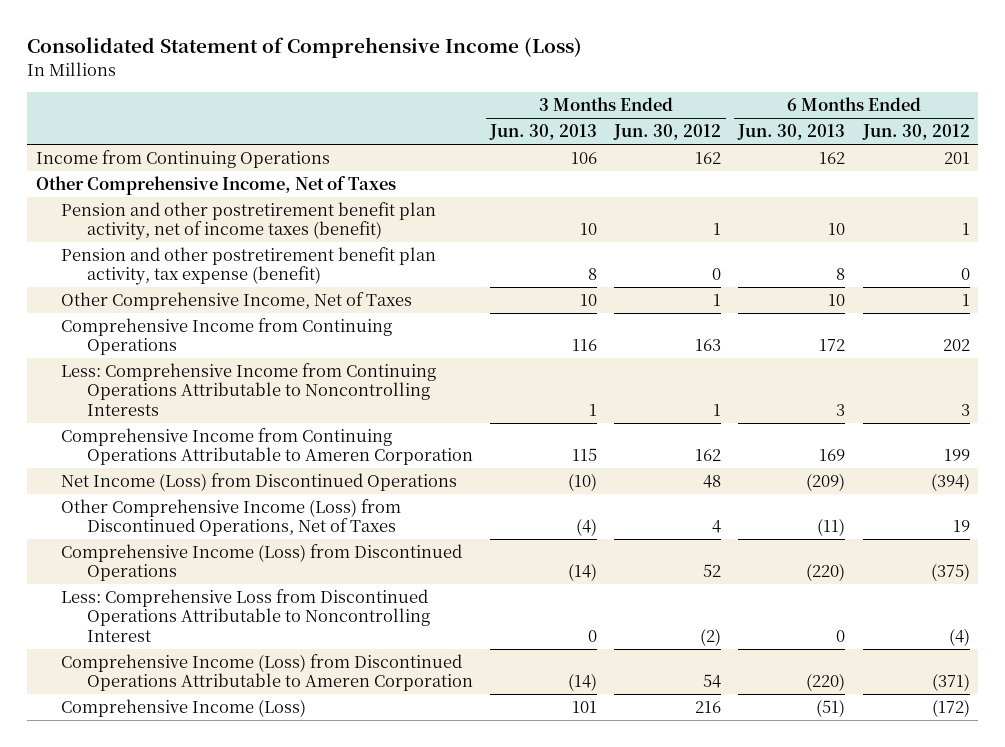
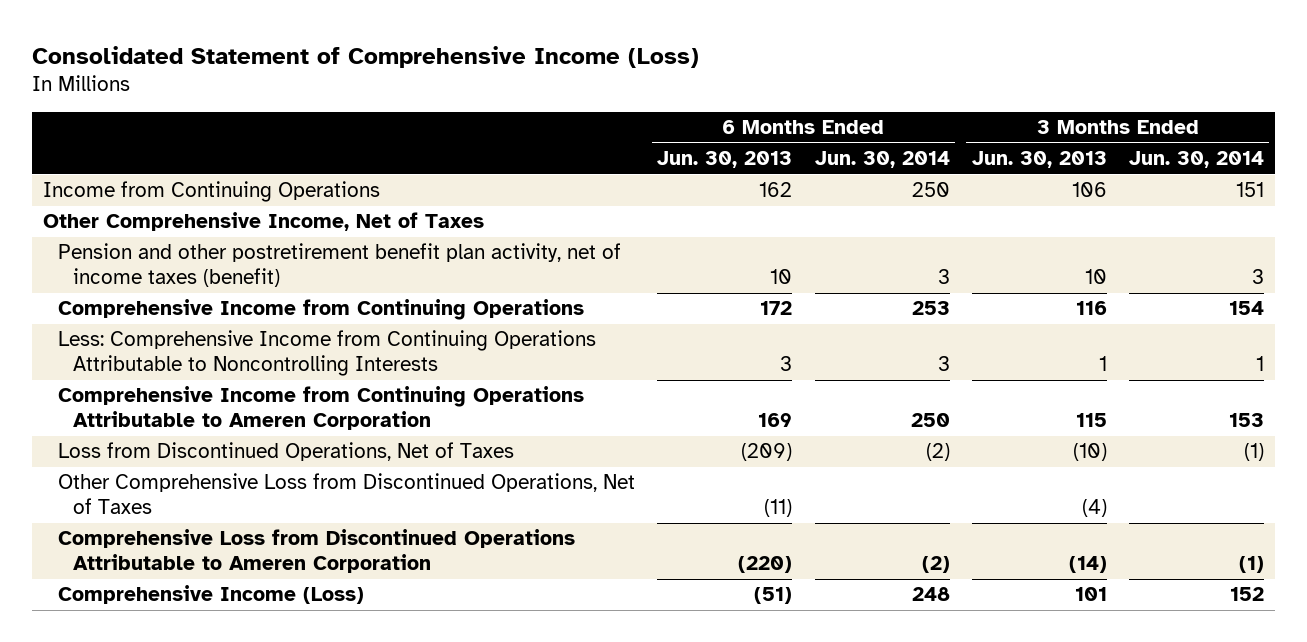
[613,124,722,141] Jun. 30, 2012 -> none
[861,124,970,141] Jun. 30, 2012 -> none
none -> [814,151,950,169] Jun. 30, 2014
none -> [1128,151,1264,169] Jun. 30, 2014
[61,247,437,286] Pension and other postretirement benefit plan activity, tax expense (benefit) -> none
[61,292,413,311] Other Comprehensive Income, Net of Taxes -> none
[61,544,463,582] Comprehensive Income (Loss) from Discontinued Operations -> none
[61,589,430,642] Less: Comprehensive Loss from Discontinued Operations Attributable to Noncontrolling Interest -> none
[61,473,458,492] Net Income (Loss) from Discontinued Operations -> [58,442,515,462] Loss from Discontinued Operations, Net of Taxes
[61,499,402,537] Other Comprehensive Income (Loss) from Discontinued Operations, Net of Taxes -> [58,473,636,515] Other Comprehensive Loss from Discontinued Operations, Net of Taxes
[61,654,473,692] Comprehensive Income (Loss) from Discontinued Operations Attributable to Ameren Corporation -> [58,529,576,574] Comprehensive Loss from Discontinued Operations Attributable to Ameren Corporation

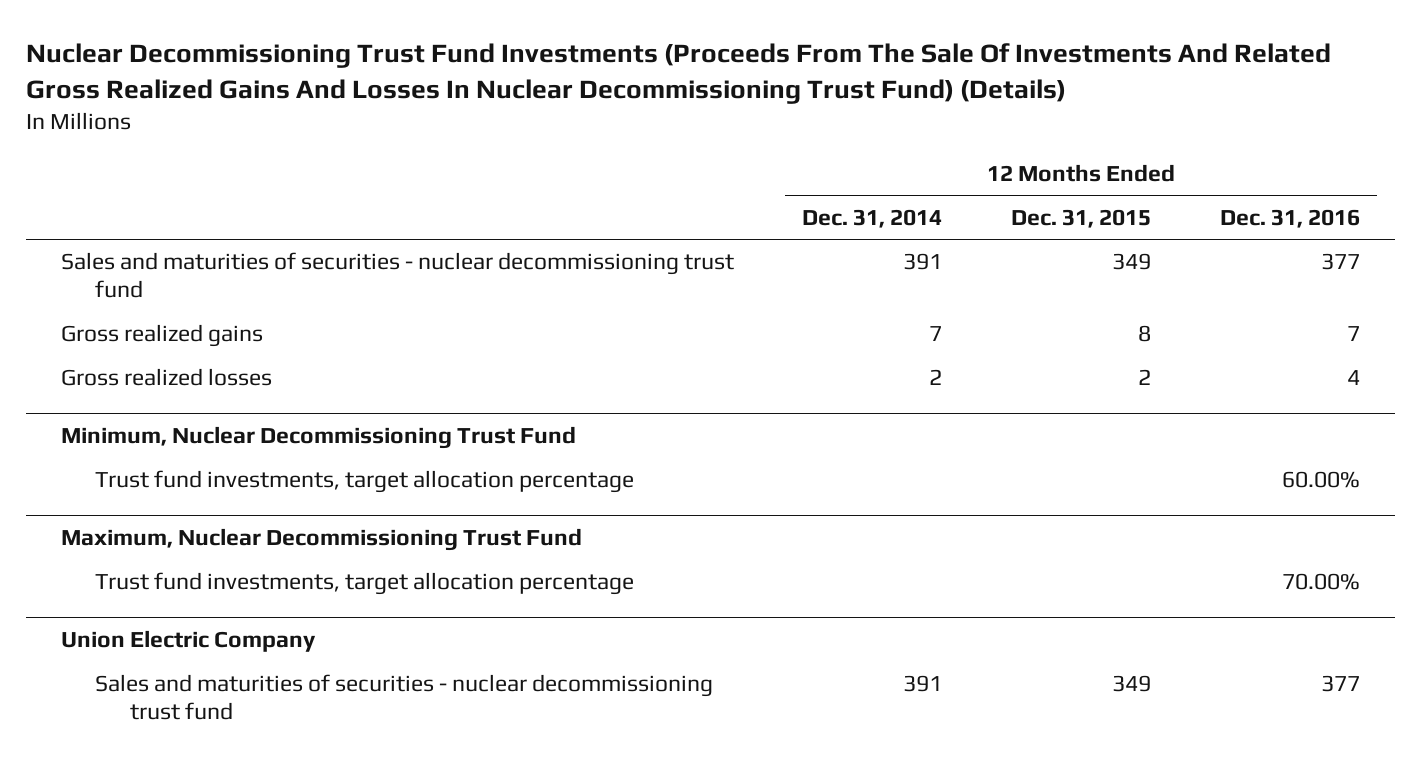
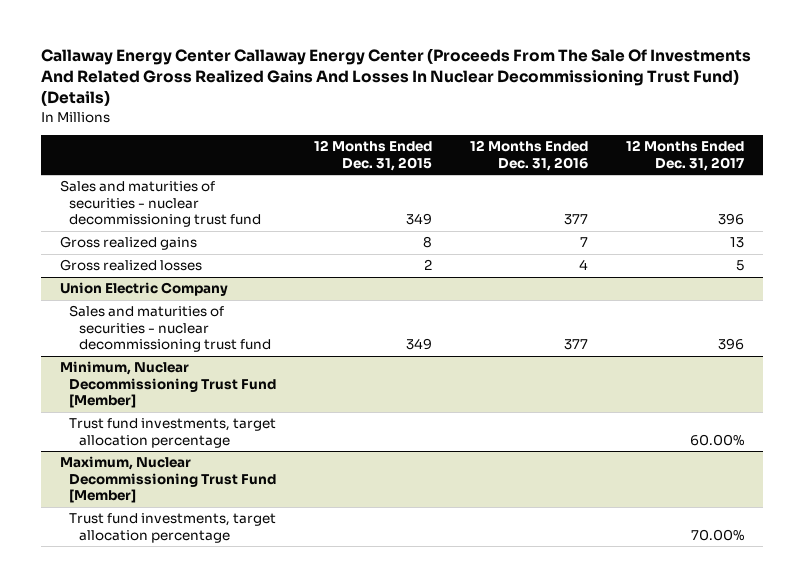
[26,42,1332,104] Nuclear Decommissioning Trust Fund Investments (Proceeds From The Sale Of Investments And Related Gross Realized Gains And Losses In Nuclear Decommissioning Trust Fund) (Details) -> [40,48,751,107] Callaway Energy Center Callaway Energy Center (Proceeds From The Sale Of Investments And Related Gross Realized Gains And Losses In Nuclear Decommissioning Trust Fund) (Details)
[802,208,943,228] Dec. 31, 2014 -> none
none -> [626,140,745,171] 12 Months Ended Dec. 31, 2017
[60,426,576,450] Minimum, Nuclear Decommissioning Trust Fund -> none
[95,470,635,494] Trust fund investments, target allocation percentage -> none
[60,528,582,552] Maximum, Nuclear Decommissioning Trust Fund -> none
[95,572,635,596] Trust fund investments, target allocation percentage -> none
none -> [59,361,277,409] Minimum, Nuclear Decommissioning Trust Fund [Member]
none -> [69,418,277,448] Trust fund investments, target allocation percentage
none -> [59,456,277,504] Maximum, Nuclear Decommissioning Trust Fund [Member]
none -> [69,513,277,543] Trust fund investments, target allocation percentage

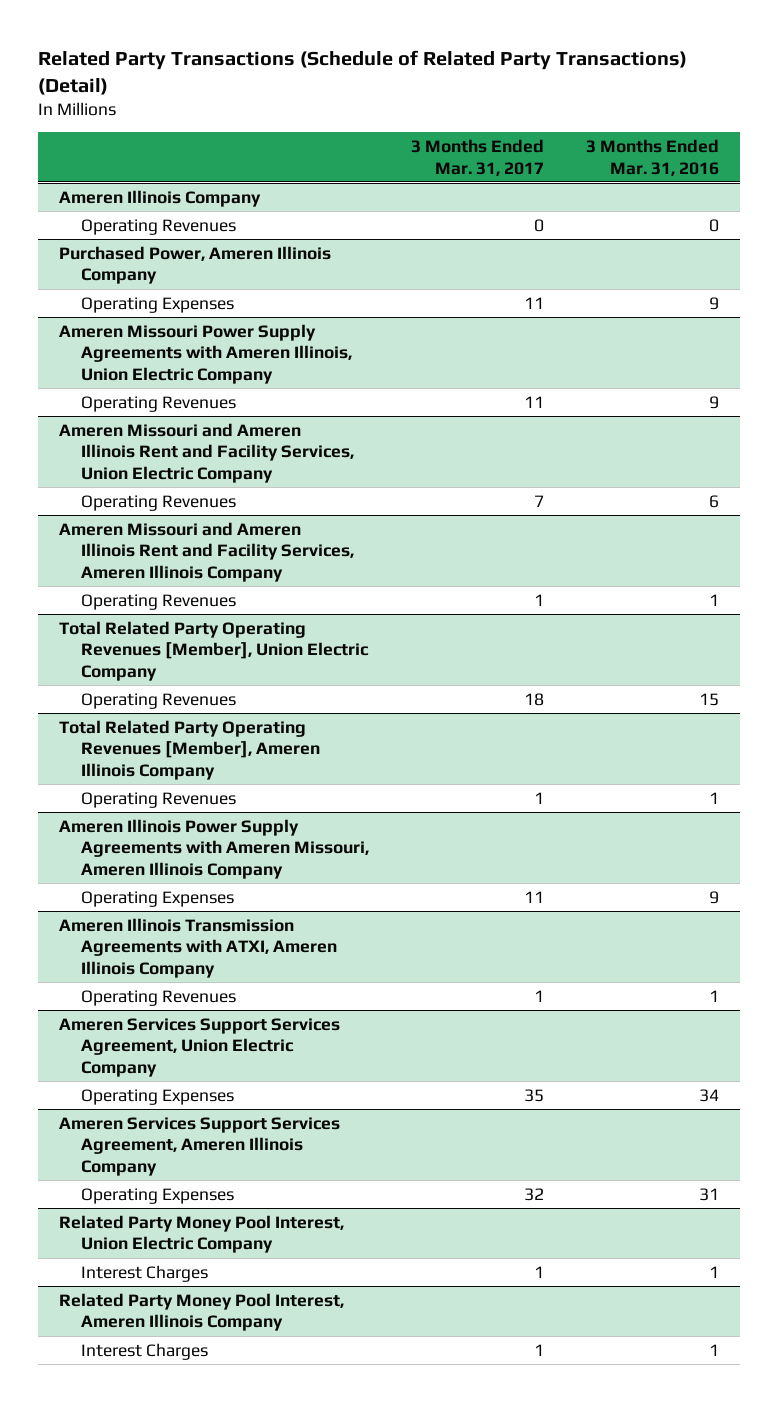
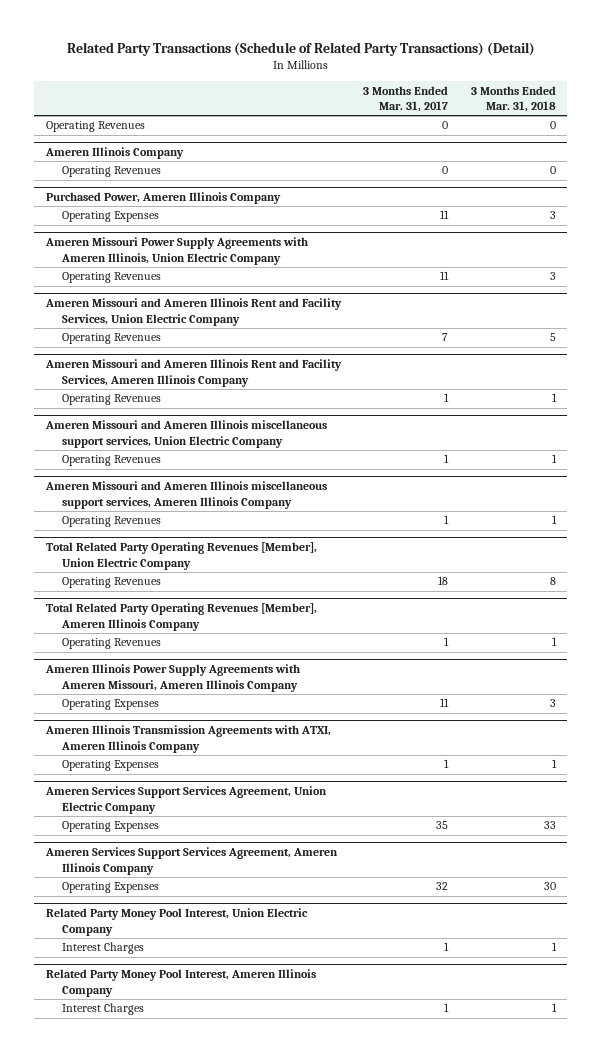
[585,138,719,176] 3 Months Ended Mar. 31, 2016 -> none
none -> [471,85,557,113] 3 Months Ended Mar. 31, 2018
none -> [45,121,145,133] Operating Revenues
none -> [44,420,327,448] Ameren Missouri and Ameren Illinois miscellaneous support services, Union Electric Company
none -> [62,455,162,467] Operating Revenues
none -> [44,481,327,509] Ameren Missouri and Ameren Illinois miscellaneous support services, Ameren Illinois Company
none -> [62,516,162,528] Operating Revenues
[80,989,236,1006] Operating Revenues -> none
none -> [62,760,160,772] Operating Expenses

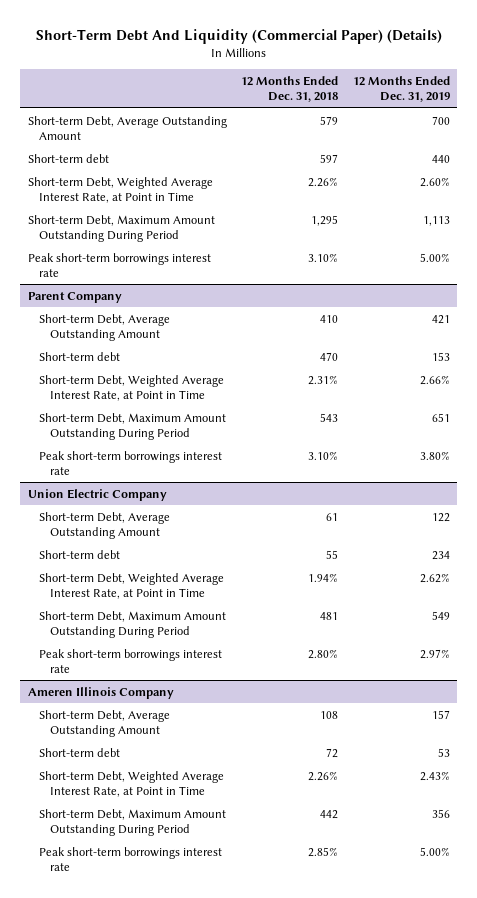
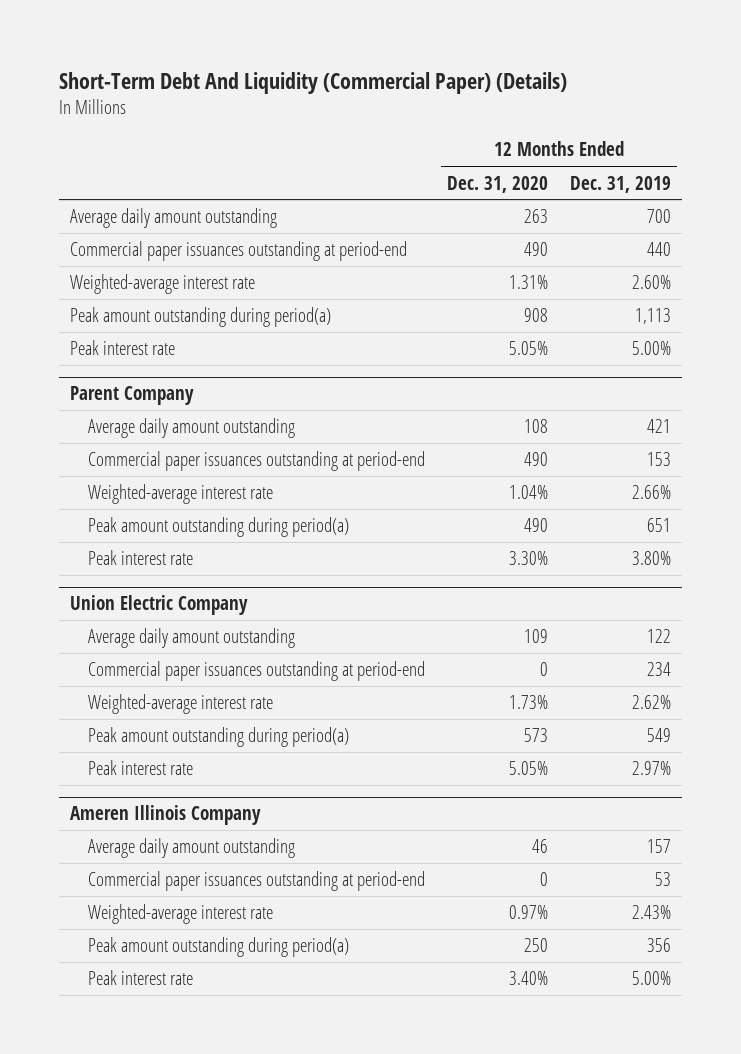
[241,75,339,103] 12 Months Ended Dec. 31, 2018 -> none
none -> [446,175,548,193] Dec. 31, 2020
[27,115,227,140] Short-term Debt, Average Outstanding Amount -> [70,208,278,229] Average daily amount outstanding
[27,153,109,163] Short-term debt -> [70,241,408,262] Commercial paper issuances outstanding at period-end
[27,176,213,203] Short-term Debt, Weighted Average Interest Rate, at Point in Time -> [70,274,256,295] Weighted-average interest rate
[27,214,215,242] Short-term Debt, Maximum Amount Outstanding During Period -> [70,307,332,328] Peak amount outstanding during period(a)
[27,252,211,277] Peak short-term borrowings interest rate -> [70,340,176,356] Peak interest rate
[39,313,171,341] Short-term Debt, Average Outstanding Amount -> [87,418,295,439] Average daily amount outstanding
[39,351,121,361] Short-term debt -> [87,451,425,472] Commercial paper issuances outstanding at period-end
[39,374,225,401] Short-term Debt, Weighted Average Interest Rate, at Point in Time -> [87,484,273,505] Weighted-average interest rate
[39,412,227,440] Short-term Debt, Maximum Amount Outstanding During Period -> [87,517,349,538] Peak amount outstanding during period(a)
[39,450,223,475] Peak short-term borrowings interest rate -> [87,550,193,566] Peak interest rate
[39,511,171,539] Short-term Debt, Average Outstanding Amount -> [87,628,295,649] Average daily amount outstanding
[39,549,121,559] Short-term debt -> [87,661,425,682] Commercial paper issuances outstanding at period-end
[39,572,225,599] Short-term Debt, Weighted Average Interest Rate, at Point in Time -> [87,694,273,715] Weighted-average interest rate
[39,610,227,638] Short-term Debt, Maximum Amount Outstanding During Period -> [87,727,349,748] Peak amount outstanding during period(a)
[39,648,223,673] Peak short-term borrowings interest rate -> [87,760,193,776] Peak interest rate
[39,709,171,737] Short-term Debt, Average Outstanding Amount -> [87,838,295,859] Average daily amount outstanding
[39,747,121,757] Short-term debt -> [87,871,425,892] Commercial paper issuances outstanding at period-end
[39,770,225,797] Short-term Debt, Weighted Average Interest Rate, at Point in Time -> [87,904,273,925] Weighted-average interest rate
[39,808,227,836] Short-term Debt, Maximum Amount Outstanding During Period -> [87,937,349,958] Peak amount outstanding during period(a)
[39,846,223,871] Peak short-term borrowings interest rate -> [87,970,193,986] Peak interest rate

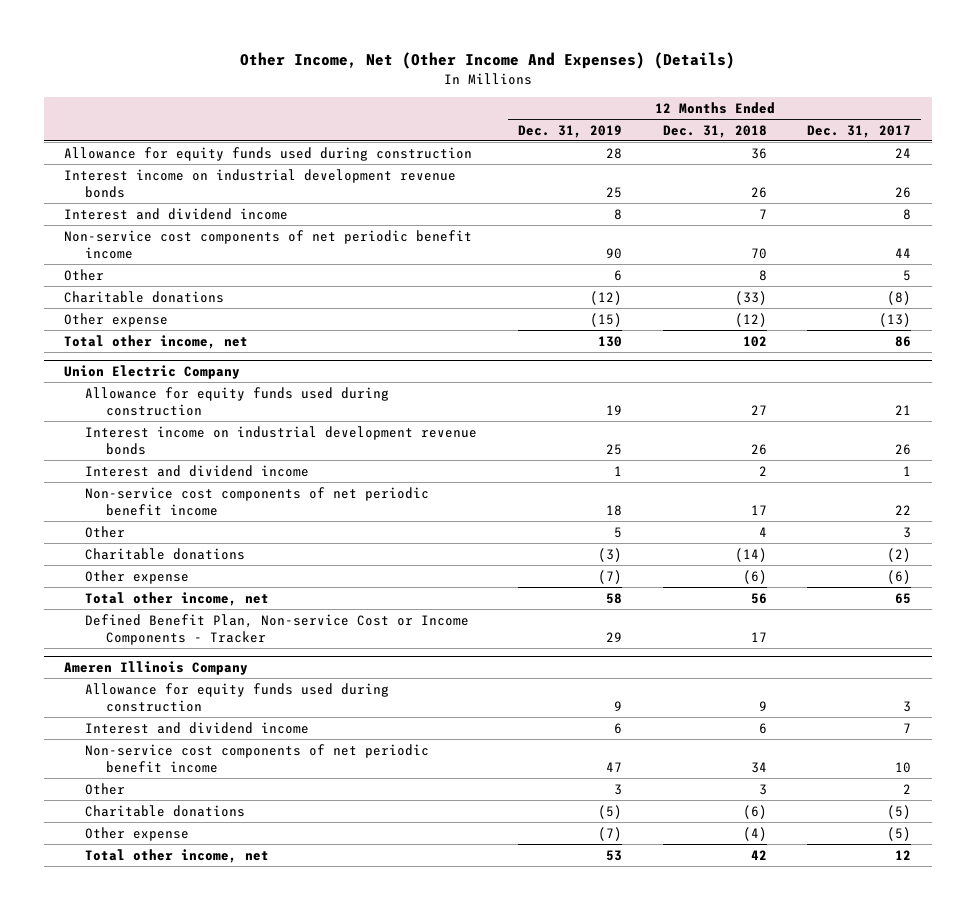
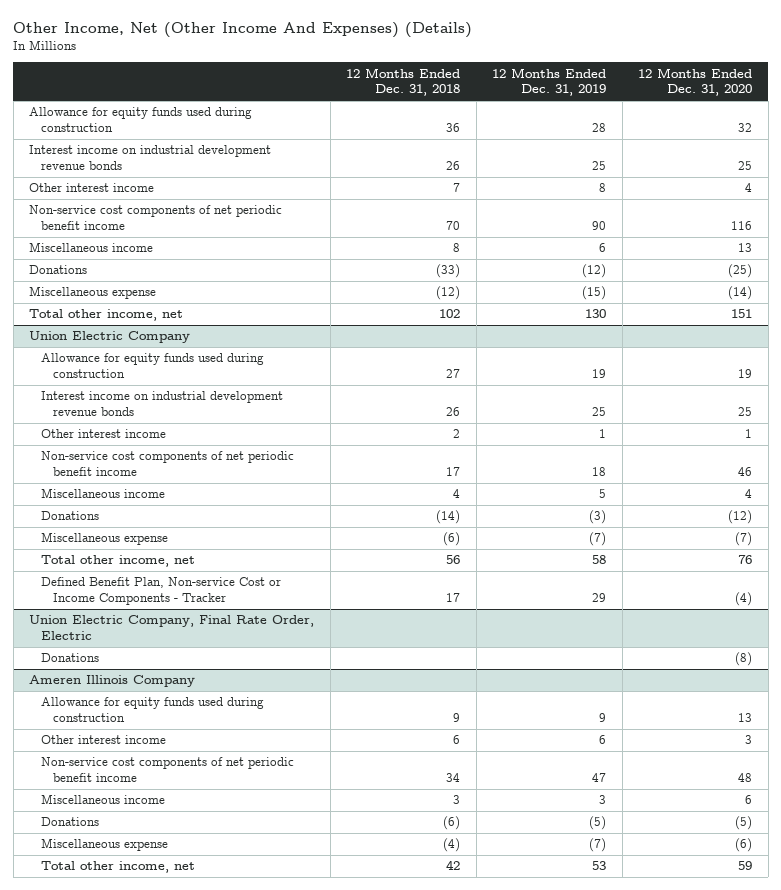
[807,124,912,138] Dec. 31, 2017 -> none
none -> [638,67,753,97] 12 Months Ended Dec. 31, 2020
[64,207,289,220] Interest and dividend income -> [29,183,155,193] Other interest income
[64,268,105,281] Other -> [29,242,154,253] Miscellaneous income
[64,290,225,303] Charitable donations -> [29,265,88,275] Donations
[64,312,169,327] Other expense -> [29,286,157,300] Miscellaneous expense
[85,464,310,477] Interest and dividend income -> [40,429,166,439] Other interest income
[85,525,126,538] Other -> [40,488,165,499] Miscellaneous income
[85,547,246,560] Charitable donations -> [40,511,99,521] Donations
[85,569,190,584] Other expense -> [40,532,168,546] Miscellaneous expense
none -> [29,615,315,641] Union Electric Company, Final Rate Order, Electric
none -> [40,653,99,663] Donations
[85,721,310,734] Interest and dividend income -> [40,735,166,745] Other interest income
[85,782,126,795] Other -> [40,794,165,805] Miscellaneous income
[85,804,246,817] Charitable donations -> [40,817,99,827] Donations
[85,826,190,841] Other expense -> [40,838,168,852] Miscellaneous expense

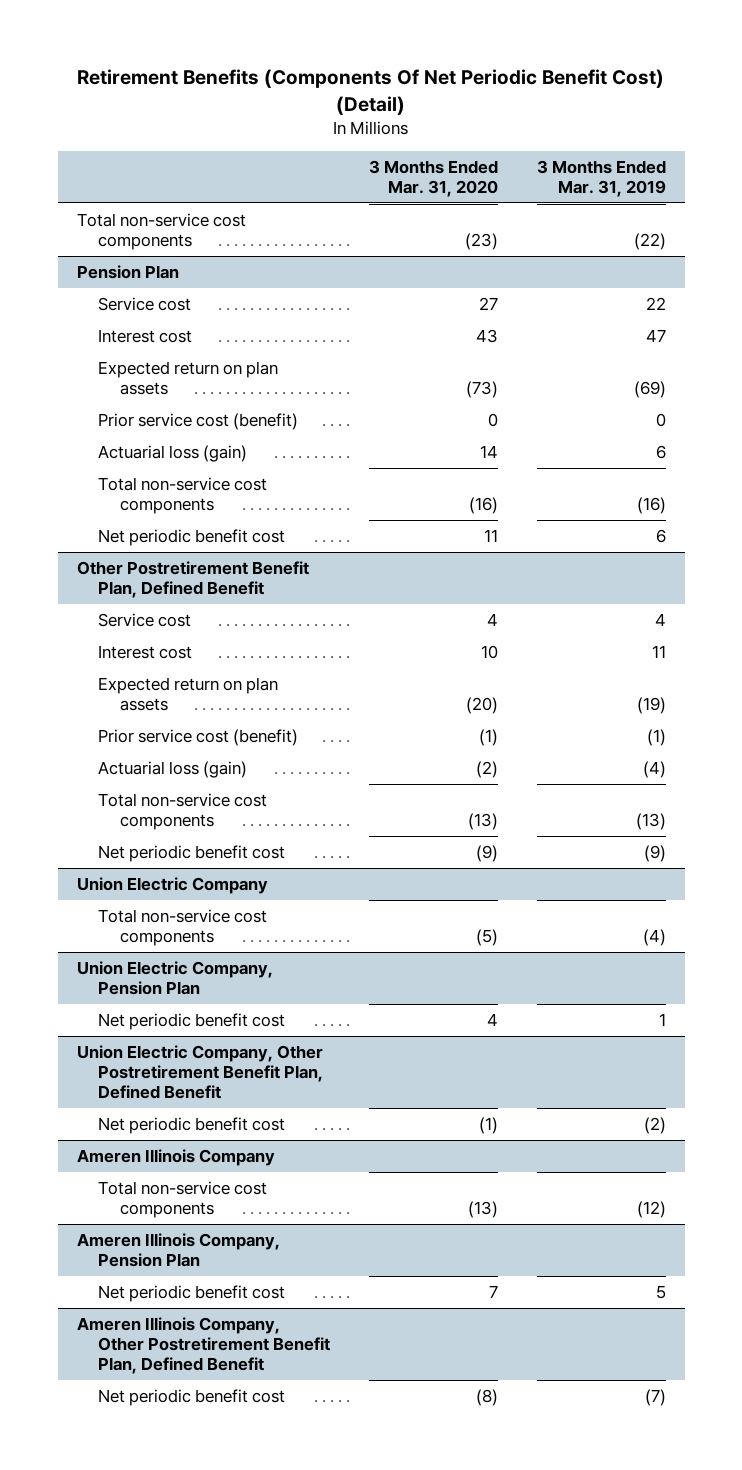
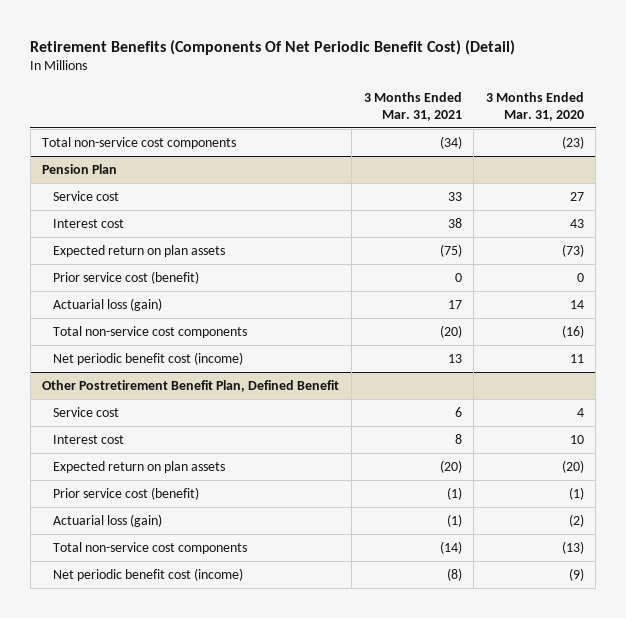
[536,160,666,197] 3 Months Ended Mar. 31, 2019 -> none
none -> [363,91,462,121] 3 Months Ended Mar. 31, 2021
[98,529,286,547] Net periodic benefit cost -> [52,352,243,366] Net periodic benefit cost (income)
[76,877,268,895] Union Electric Company -> none
[98,909,268,947] Total non-service cost components -> none
[76,961,273,996] Union Electric Company, Pension Plan -> none
[98,1013,286,1031] Net periodic benefit cost -> none
[76,1045,324,1099] Union Electric Company, Other Postretirement Benefit Plan, Defined Benefit -> none
[98,1117,286,1135] Net periodic benefit cost -> none
[76,1149,275,1167] Ameren Illinois Company -> none
[98,1181,268,1219] Total non-service cost components -> none
[76,1233,280,1268] Ameren Illinois Company, Pension Plan -> none
[98,1285,286,1303] Net periodic benefit cost -> none
[76,1317,331,1374] Ameren Illinois Company, Other Postretirement Benefit Plan, Defined Benefit -> none
[98,1389,286,1407] Net periodic benefit cost -> none
[98,845,286,863] Net periodic benefit cost -> [52,568,243,582] Net periodic benefit cost (income)

